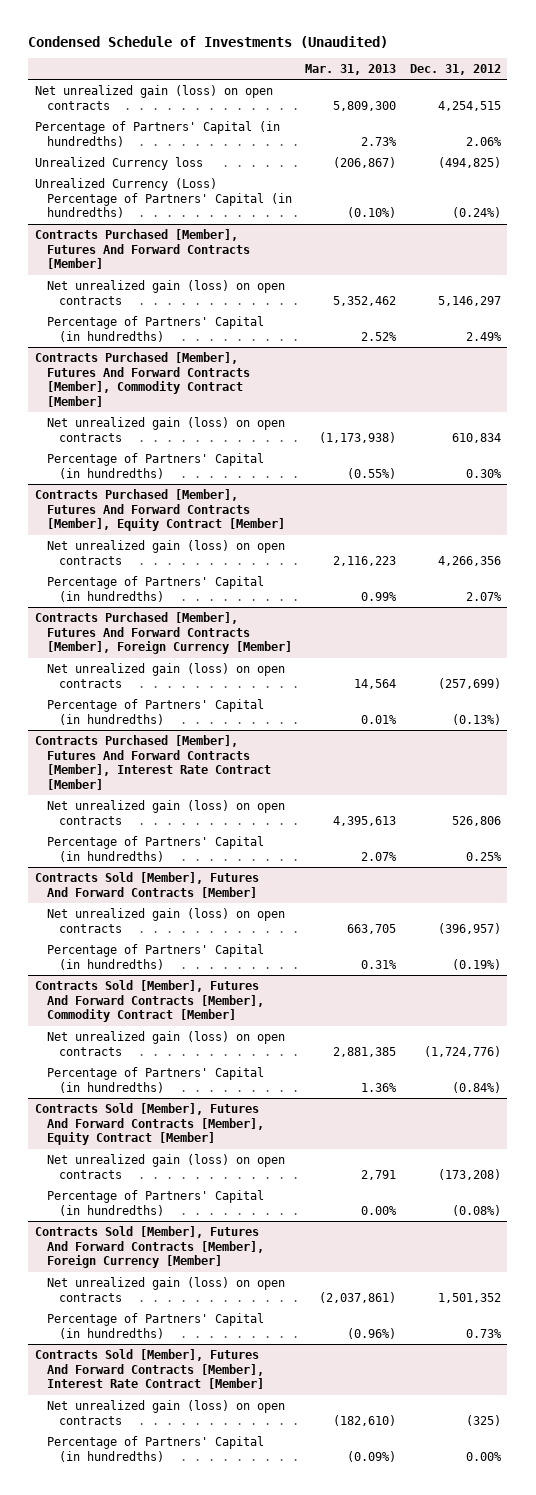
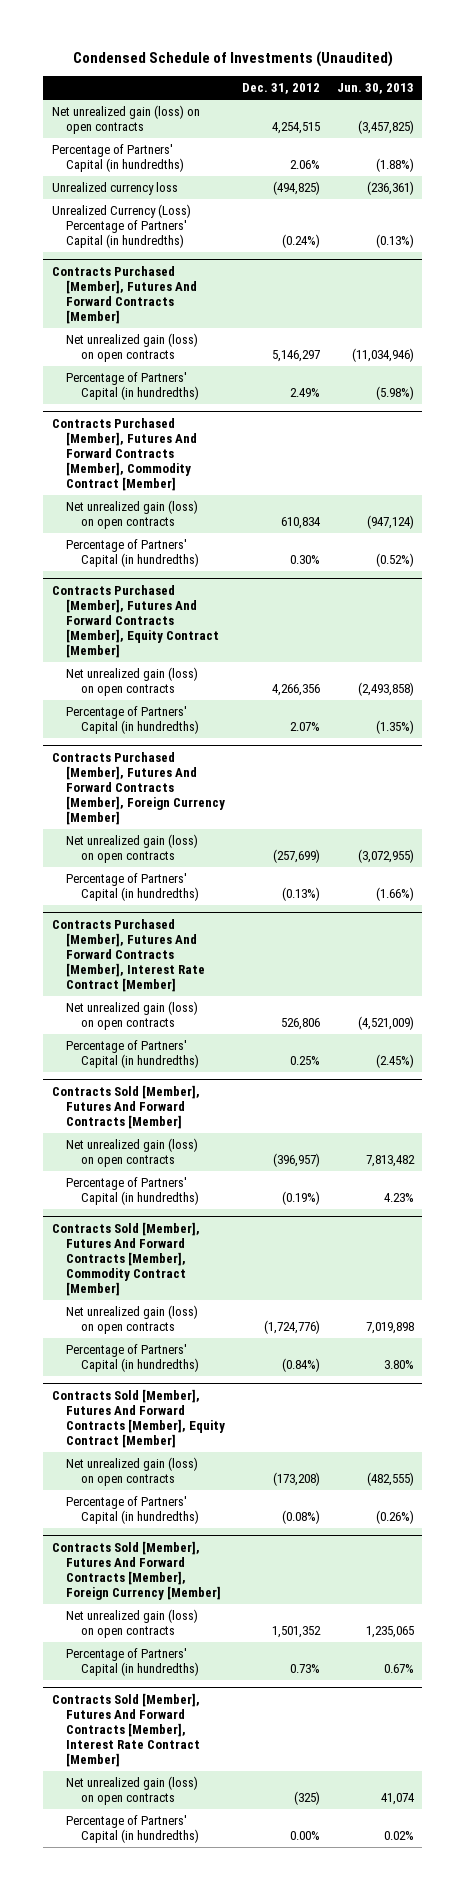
[305,64,397,76] Mar. 31, 2013 -> none
none -> [336,83,414,95] Jun. 30, 2013
[35,156,204,170] Unrealized Currency loss -> [51,182,178,196] Unrealized currency loss

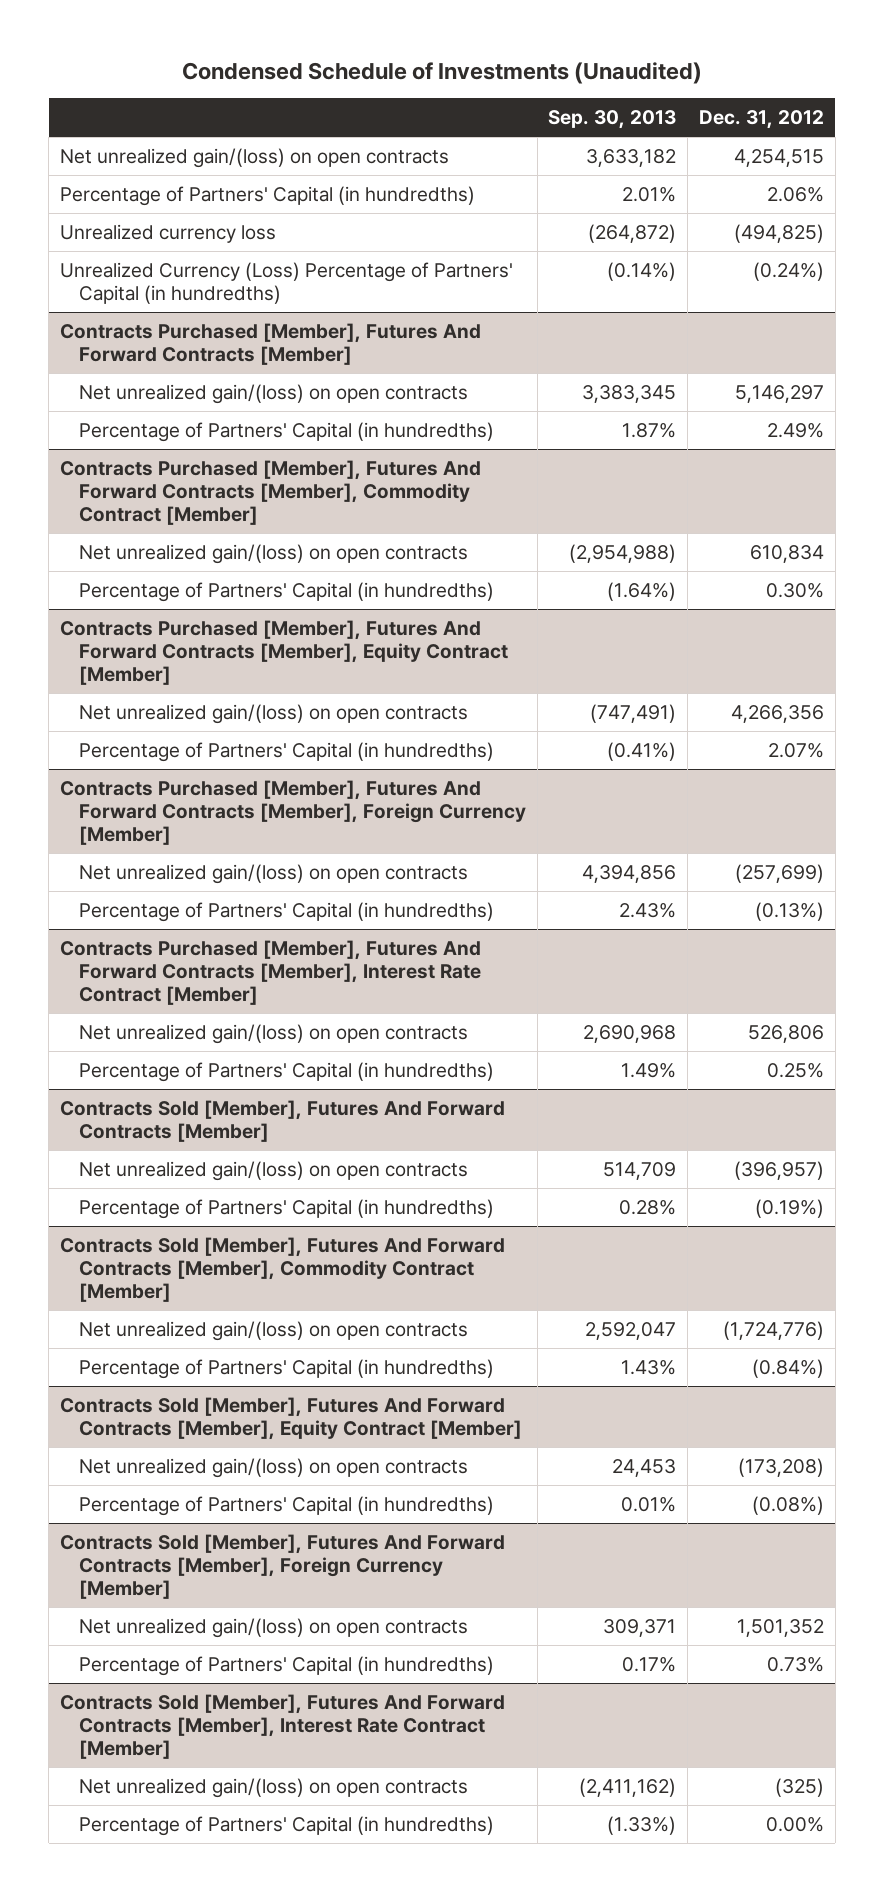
[336,83,414,95] Jun. 30, 2013 -> none
none -> [548,110,677,130] Sep. 30, 2013
[51,105,200,135] Net unrealized gain (loss) on open contracts -> [60,147,450,168] Net unrealized gain/(loss) on open contracts
[66,333,199,363] Net unrealized gain (loss) on open contracts -> [79,383,469,404] Net unrealized gain/(loss) on open contracts
[66,500,199,530] Net unrealized gain (loss) on open contracts -> [79,543,469,564] Net unrealized gain/(loss) on open contracts
[66,667,199,697] Net unrealized gain (loss) on open contracts -> [79,703,469,724] Net unrealized gain/(loss) on open contracts
[66,834,199,864] Net unrealized gain (loss) on open contracts -> [79,863,469,884] Net unrealized gain/(loss) on open contracts
[66,1001,199,1031] Net unrealized gain (loss) on open contracts -> [79,1023,469,1044] Net unrealized gain/(loss) on open contracts
[66,1138,199,1168] Net unrealized gain (loss) on open contracts -> [79,1160,469,1181] Net unrealized gain/(loss) on open contracts
[66,1305,199,1335] Net unrealized gain (loss) on open contracts -> [79,1320,469,1341] Net unrealized gain/(loss) on open contracts
[66,1457,199,1487] Net unrealized gain (loss) on open contracts -> [79,1457,469,1478] Net unrealized gain/(loss) on open contracts
[66,1609,199,1639] Net unrealized gain (loss) on open contracts -> [79,1617,469,1638] Net unrealized gain/(loss) on open contracts
[66,1776,199,1806] Net unrealized gain (loss) on open contracts -> [79,1777,469,1798] Net unrealized gain/(loss) on open contracts

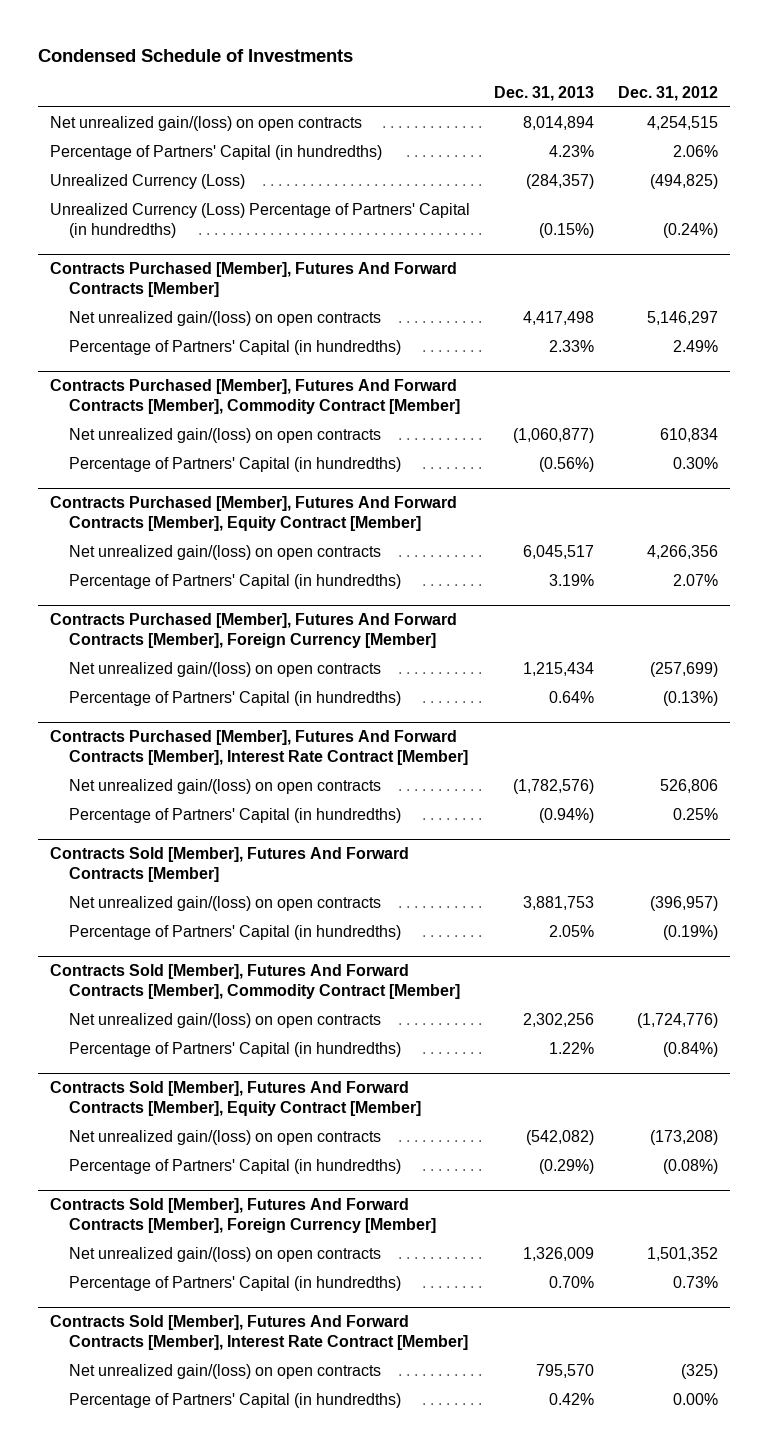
[182,62,703,85] Condensed Schedule of Investments (Unaudited) -> [37,49,353,63] Condensed Schedule of Investments
[548,110,677,130] Sep. 30, 2013 -> none
none -> [493,86,594,102] Dec. 31, 2013
[60,223,277,243] Unrealized currency loss -> [49,173,245,189] Unrealized Currency (Loss)

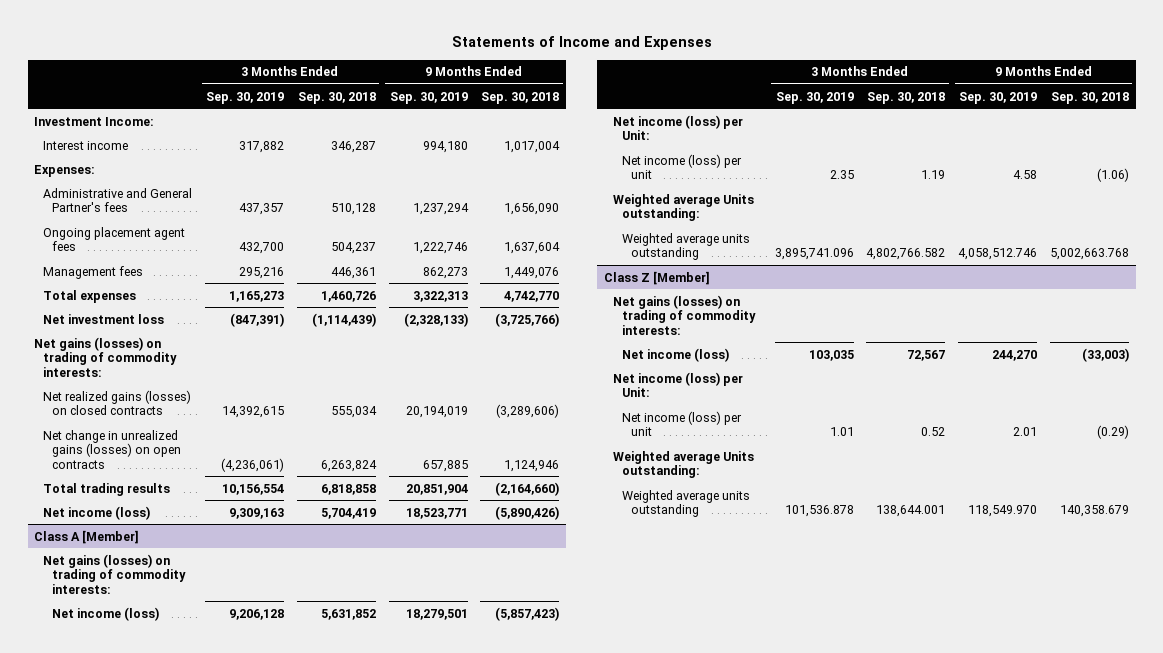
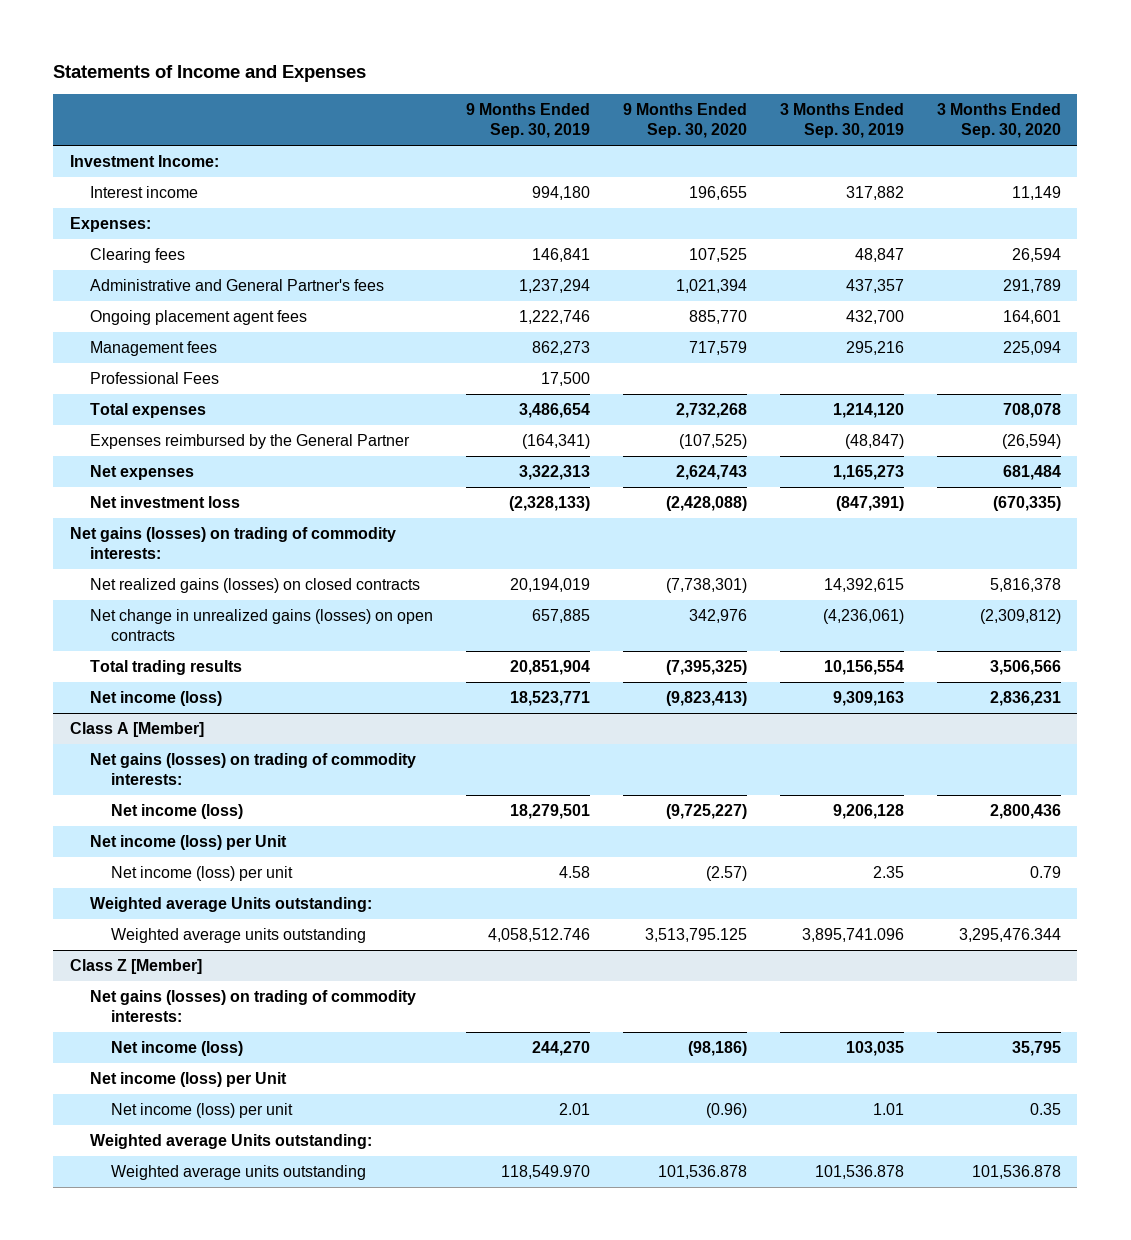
[297,91,376,104] Sep. 30, 2018 -> none
[481,91,560,104] Sep. 30, 2018 -> none
none -> [623,103,748,139] 9 Months Ended Sep. 30, 2020
none -> [936,103,1061,139] 3 Months Ended Sep. 30, 2020
none -> [90,247,186,263] Clearing fees
none -> [90,371,220,384] Professional Fees
[228,290,284,302] 1,165,273 -> [832,402,904,418] 1,214,120
[412,290,468,302] 3,322,313 -> [519,402,591,418] 3,486,654
none -> [90,433,411,449] Expenses reimbursed by the General Partner
none -> [90,464,195,480] Net expenses
[612,114,743,141] Net income (loss) per Unit: -> [90,834,288,850] Net income (loss) per Unit
[612,371,743,398] Net income (loss) per Unit: -> [90,1071,288,1087] Net income (loss) per Unit

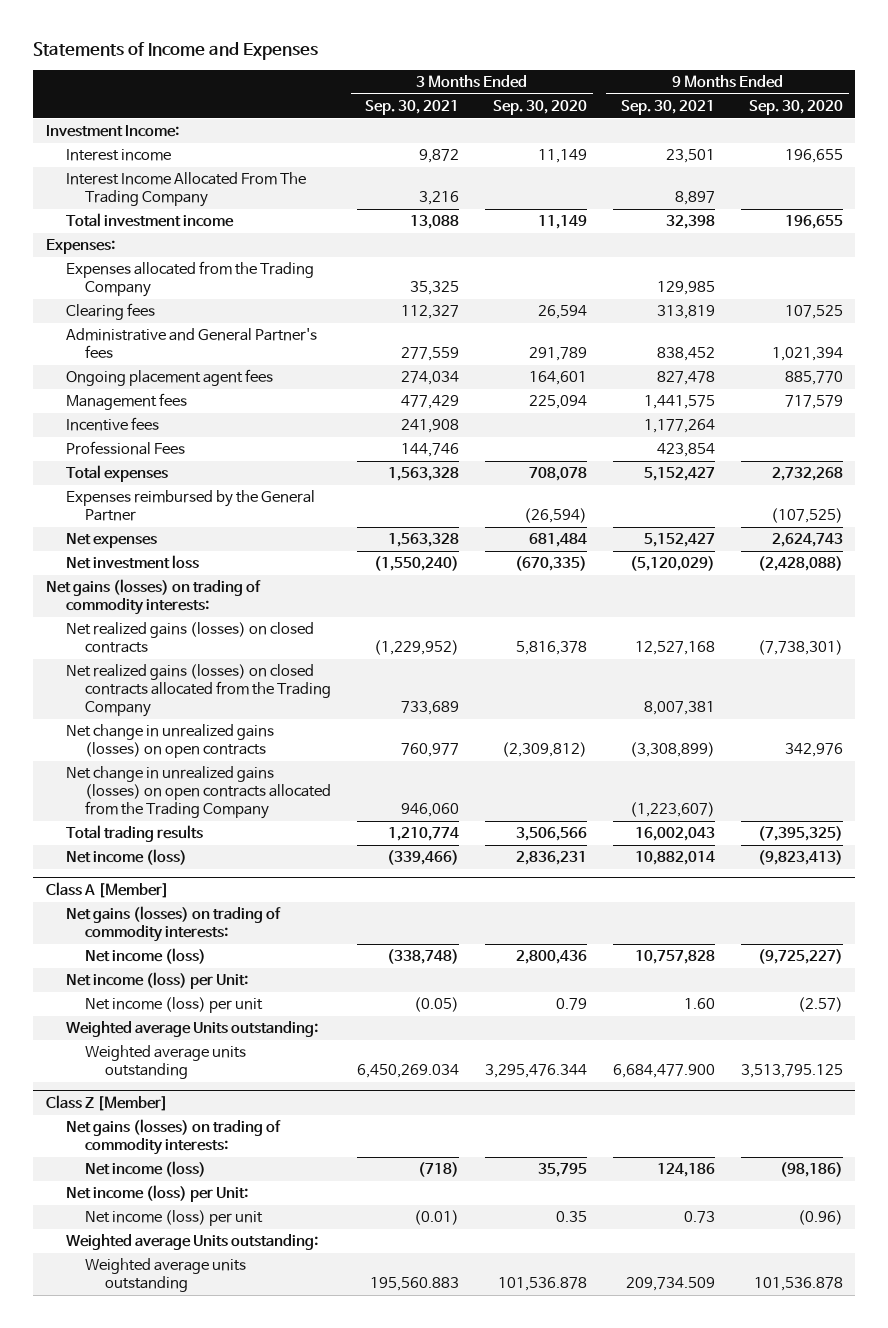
[466,103,591,139] 9 Months Ended Sep. 30, 2019 -> none
[779,103,904,139] 3 Months Ended Sep. 30, 2019 -> none
none -> [365,99,460,115] Sep. 30, 2021
none -> [620,99,715,115] Sep. 30, 2021
none -> [65,172,306,208] Interest Income Allocated From The Trading Company
none -> [65,213,234,228] Total investment income
none -> [65,261,314,298] Expenses allocated from the Trading Company
none -> [65,417,159,432] Incentive fees
none -> [65,664,332,718] Net realized gains (losses) on closed contracts allocated from the Trading Company
none -> [65,766,332,820] Net change in unrealized gains (losses) on open contracts allocated from the Trading Company
[90,834,288,850] Net income (loss) per Unit -> [65,972,248,990] Net income (loss) per Unit:
[90,1071,288,1087] Net income (loss) per Unit -> [65,1185,248,1203] Net income (loss) per Unit:

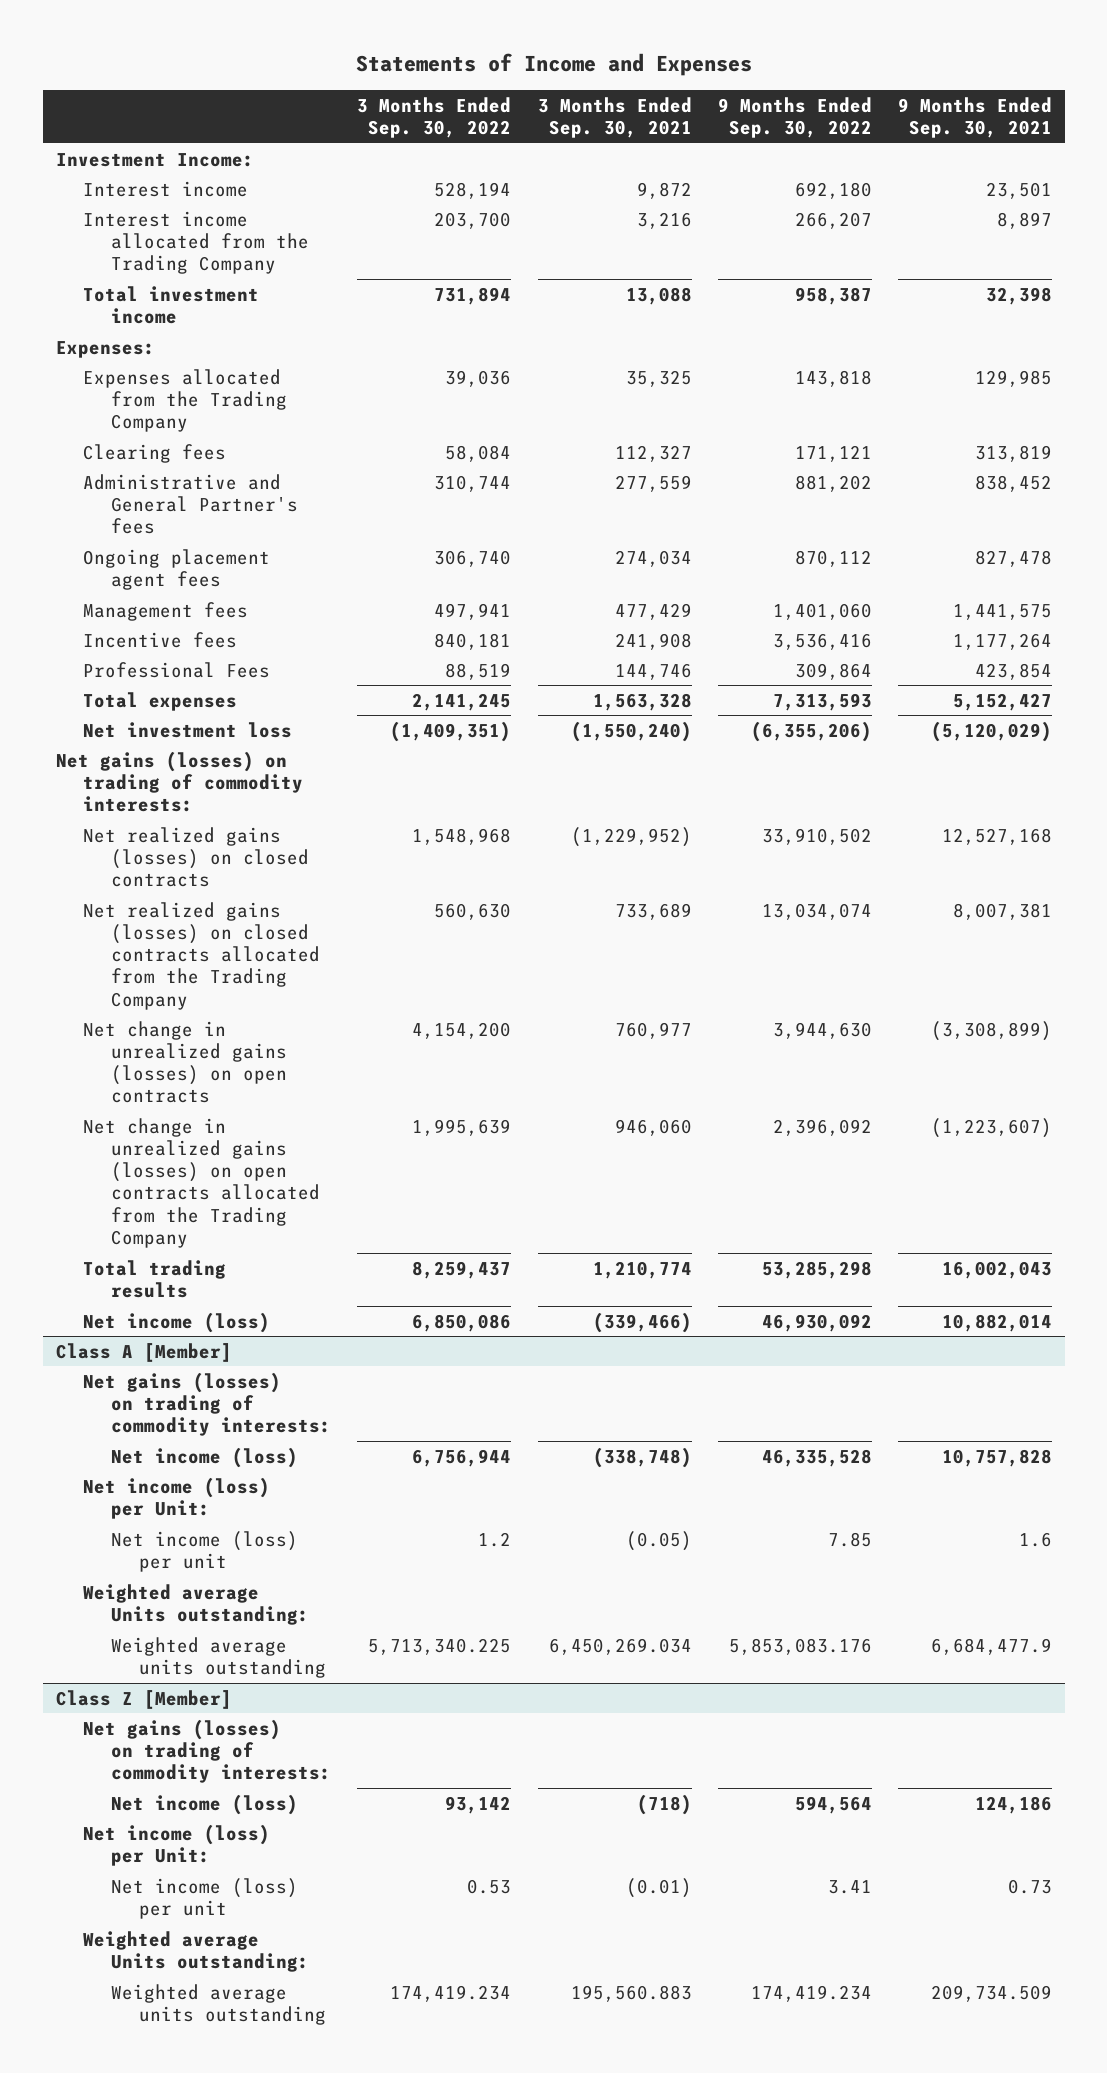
[492,99,587,115] Sep. 30, 2020 -> none
[748,99,843,115] Sep. 30, 2020 -> none
none -> [357,96,512,138] 3 Months Ended Sep. 30, 2022
none -> [717,96,872,138] 9 Months Ended Sep. 30, 2022
[65,172,306,208] Interest Income Allocated From The Trading Company -> [83,210,310,275] Interest income allocated from the Trading Company
[65,490,315,522] Expenses reimbursed by the General Partner -> none
[65,533,157,549] Net expenses -> none
[683,998,715,1010] 1.60 -> [1018,1531,1052,1547] 1.6
[612,1064,715,1079] 6,684,477.900 -> [930,1637,1052,1655] 6,684,477.9

